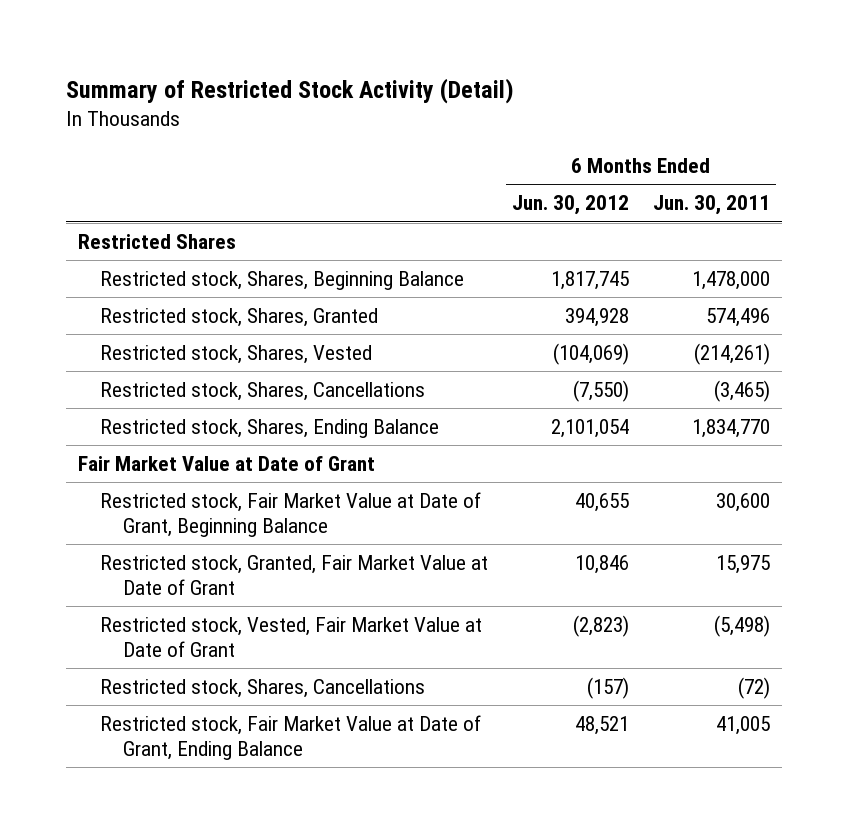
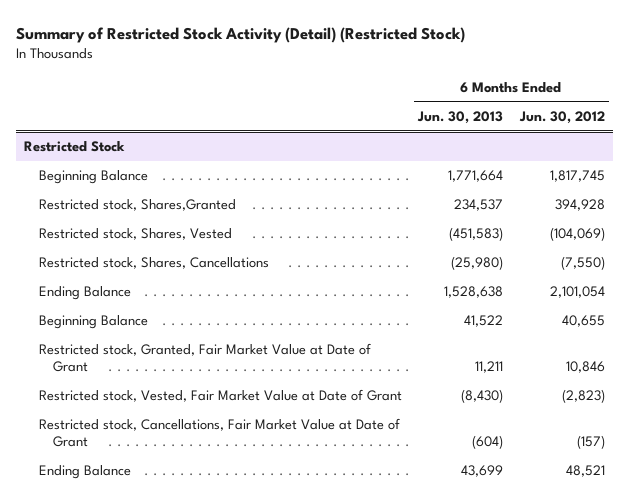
[65,78,514,105] Summary of Restricted Stock Activity (Detail) -> [16,26,466,43] Summary of Restricted Stock Activity (Detail) (Restricted Stock)
[652,195,770,216] Jun. 30, 2011 -> none
none -> [417,110,504,124] Jun. 30, 2013
[77,234,236,250] Restricted Shares -> none
none -> [24,141,126,153] Restricted Stock
[100,271,465,291] Restricted stock, Shares, Beginning Balance -> [38,170,148,185] Beginning Balance
[100,308,379,328] Restricted stock, Shares, Granted -> [38,199,236,212] Restricted stock, Shares,Granted
[77,456,375,472] Fair Market Value at Date of Grant -> none
[100,419,440,439] Restricted stock, Shares, Ending Balance -> [38,286,131,301] Ending Balance
[100,492,482,537] Restricted stock, Fair Market Value at Date of Grant, Beginning Balance -> [38,315,148,330] Beginning Balance
[100,679,426,699] Restricted stock, Shares, Cancellations -> [38,418,400,448] Restricted stock, Cancellations, Fair Market Value at Date of Grant
[100,715,482,760] Restricted stock, Fair Market Value at Date of Grant, Ending Balance -> [38,465,131,480] Ending Balance

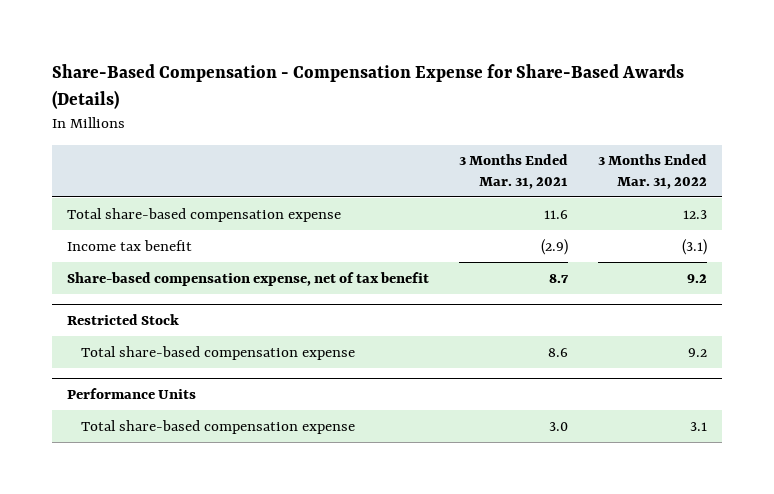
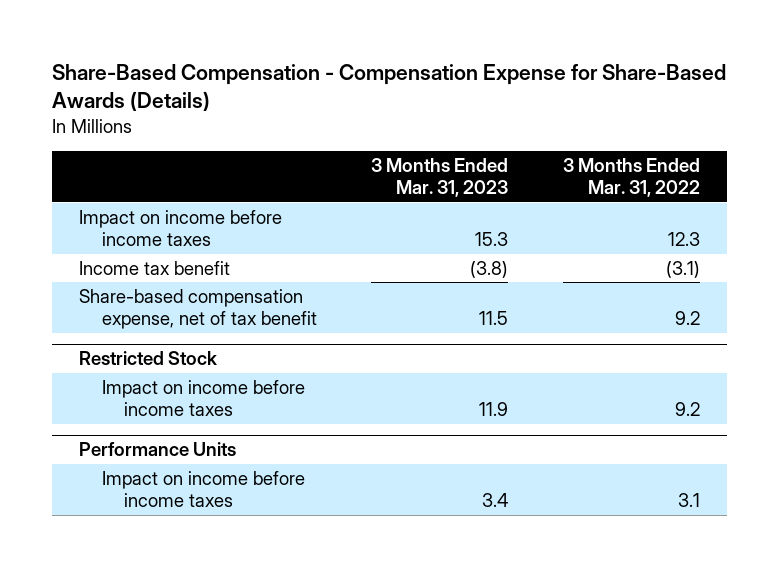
[458,154,568,189] 3 Months Ended Mar. 31, 2021 -> none
none -> [371,158,509,198] 3 Months Ended Mar. 31, 2023
[66,207,341,222] Total share-based compensation expense -> [78,209,282,246] Impact on income before income taxes
[80,345,355,360] Total share-based compensation expense -> [101,379,305,416] Impact on income before income taxes
[80,419,355,434] Total share-based compensation expense -> [101,470,305,507] Impact on income before income taxes

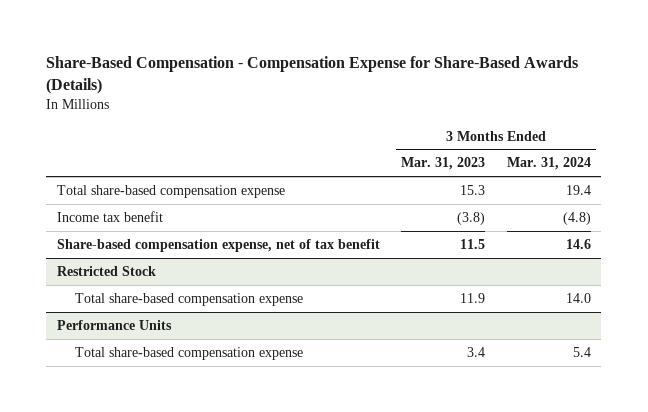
[562,158,700,198] 3 Months Ended Mar. 31, 2022 -> none
none -> [506,157,591,171] Mar. 31, 2024
[78,209,282,246] Impact on income before income taxes -> [57,184,286,198] Total share-based compensation expense
[101,379,305,416] Impact on income before income taxes -> [74,292,303,306] Total share-based compensation expense
[101,470,305,507] Impact on income before income taxes -> [74,346,303,360] Total share-based compensation expense

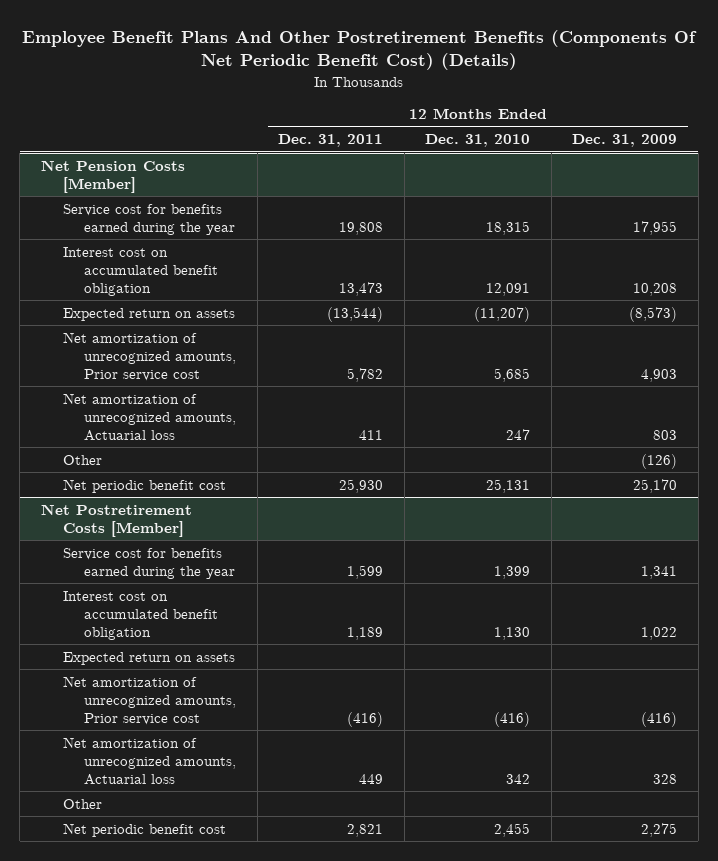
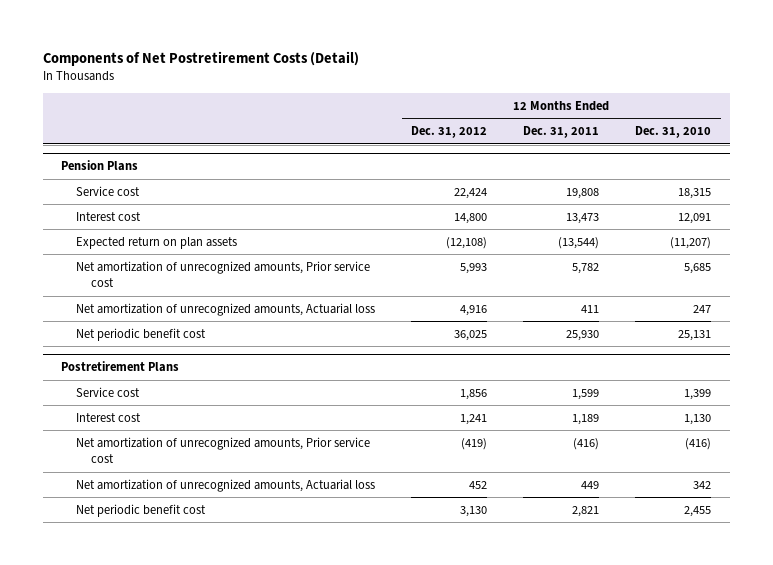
[22,30,698,71] Employee Benefit Plans And Other Postretirement Benefits (Components Of Net Periodic Benefit Cost) (Details) -> [43,50,360,66] Components of Net Postretirement Costs (Detail)
[572,134,678,148] Dec. 31, 2009 -> none
none -> [411,126,488,139] Dec. 31, 2012
[40,159,185,193] Net Pension Costs [Member] -> none
none -> [61,160,139,172] Pension Plans
[62,203,236,235] Service cost for benefits earned during the year -> [76,185,141,196] Service cost
[62,246,219,296] Interest cost on accumulated benefit obligation -> [76,211,142,221] Interest cost
[62,307,235,321] Expected return on assets -> [76,236,238,249] Expected return on plan assets
[62,454,102,465] Other -> none
[40,503,192,537] Net Postretirement Costs [Member] -> none
[62,651,235,665] Expected return on assets -> none
none -> [61,361,180,373] Postretirement Plans
[62,547,236,579] Service cost for benefits earned during the year -> [76,386,141,397] Service cost
[62,590,219,640] Interest cost on accumulated benefit obligation -> [76,412,142,422] Interest cost
[62,798,102,809] Other -> none

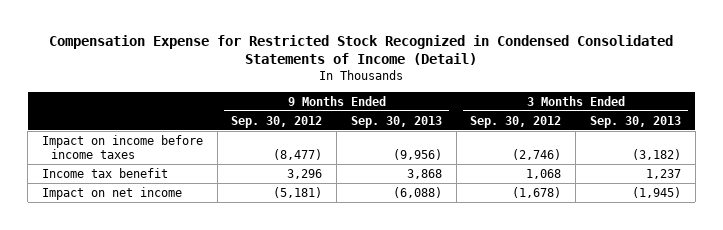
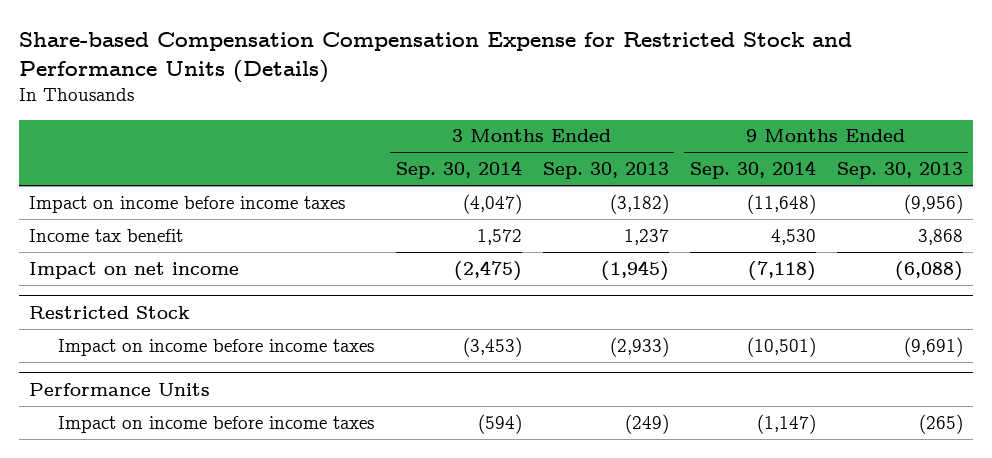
[49,34,674,66] Compensation Expense for Restricted Stock Recognized in Condensed Consolidated Statements of Income (Detail) -> [18,32,852,84] Share-based Compensation Compensation Expense for Restricted Stock and Performance Units (Details)
[231,115,323,128] Sep. 30, 2012 -> none
[470,115,562,128] Sep. 30, 2012 -> none
none -> [395,160,522,180] Sep. 30, 2014
none -> [689,160,816,180] Sep. 30, 2014
none -> [29,305,191,319] Restricted Stock
none -> [58,338,375,356] Impact on income before income taxes
none -> [29,382,211,396] Performance Units
none -> [58,415,375,433] Impact on income before income taxes

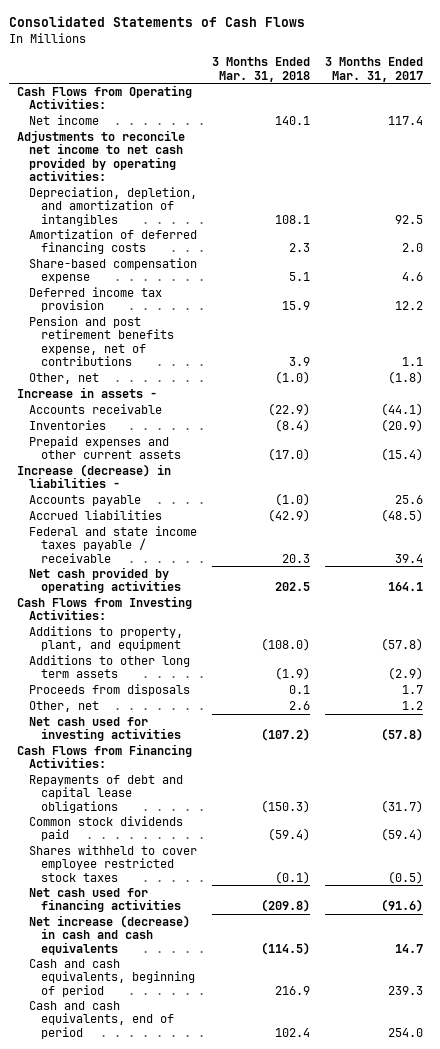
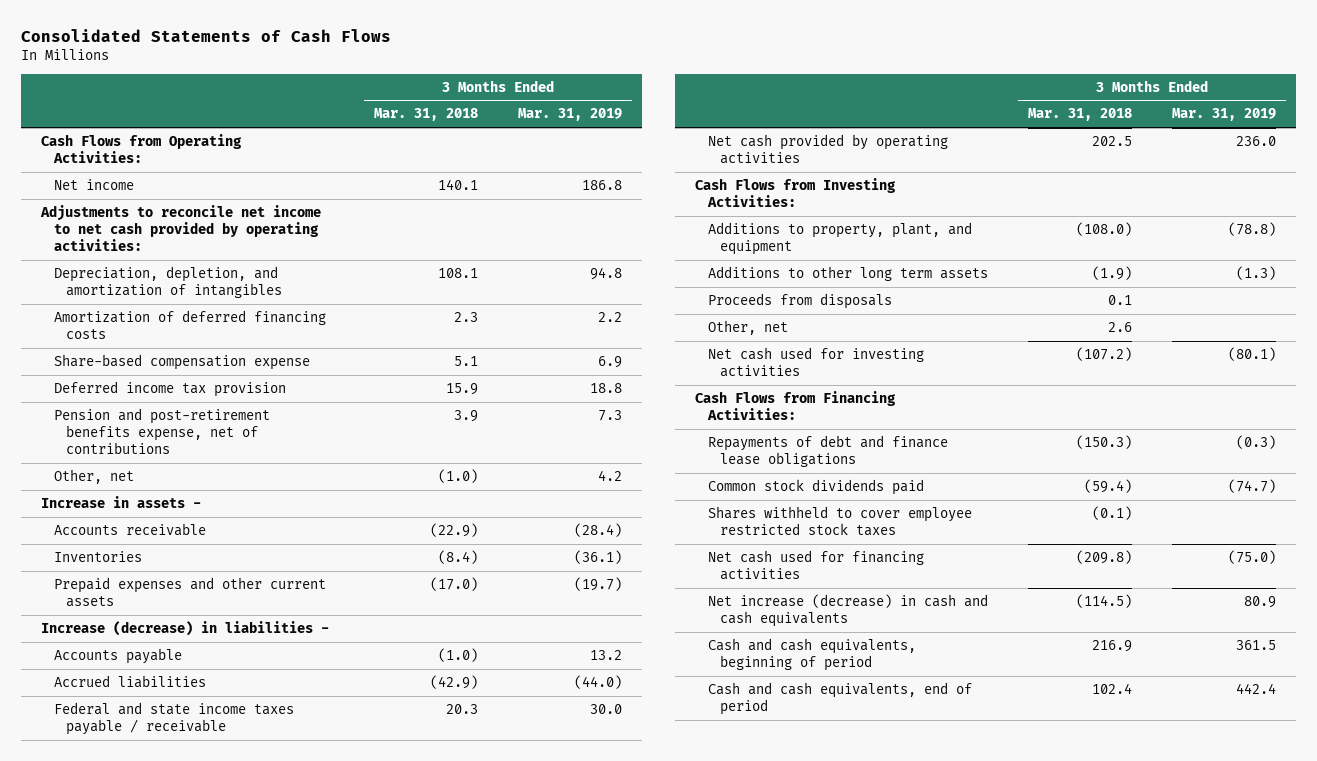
[325,57,424,82] 3 Months Ended Mar. 31, 2017 -> none
none -> [517,108,622,122] Mar. 31, 2019
[29,316,175,366] Pension and post retirement benefits expense, net of contributions -> [53,408,270,455] Pension and post-retirement benefits expense, net of contributions
[29,775,184,813] Repayments of debt and capital lease obligations -> [707,435,948,468] Repayments of debt and finance lease obligations

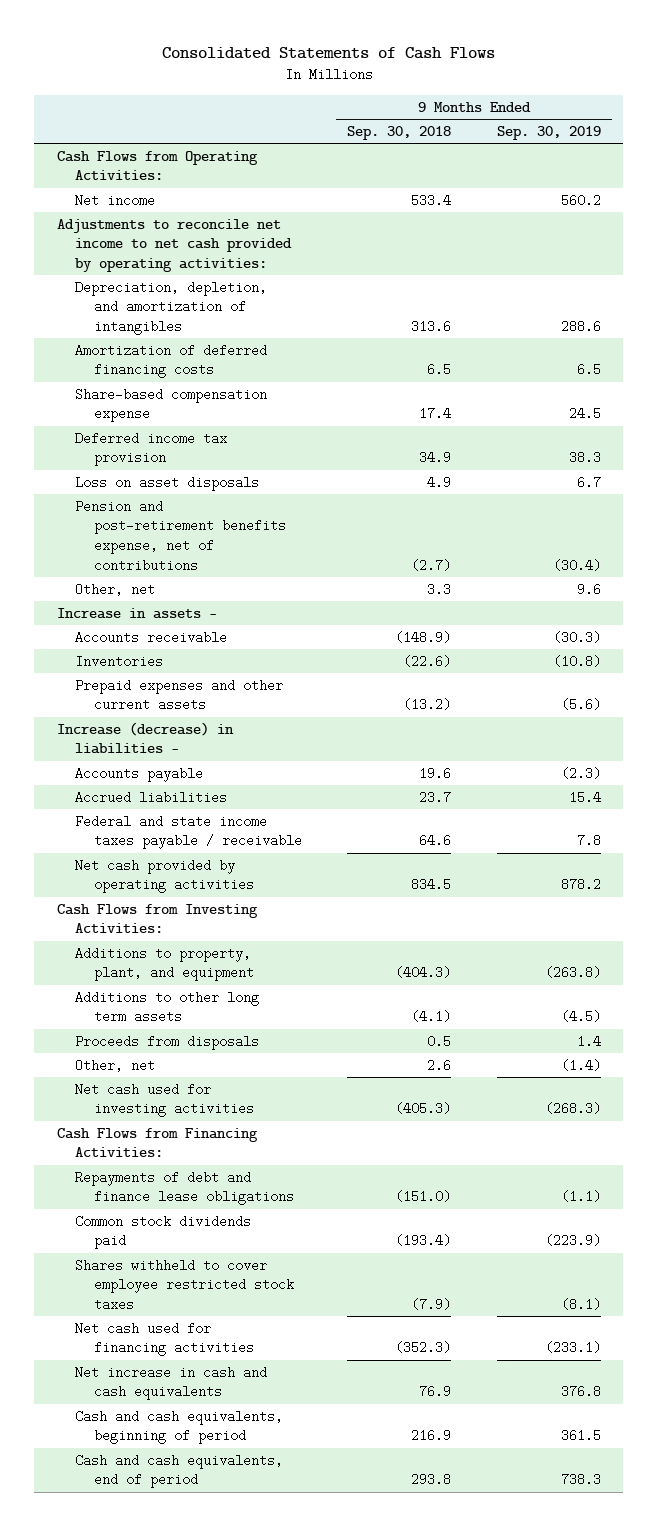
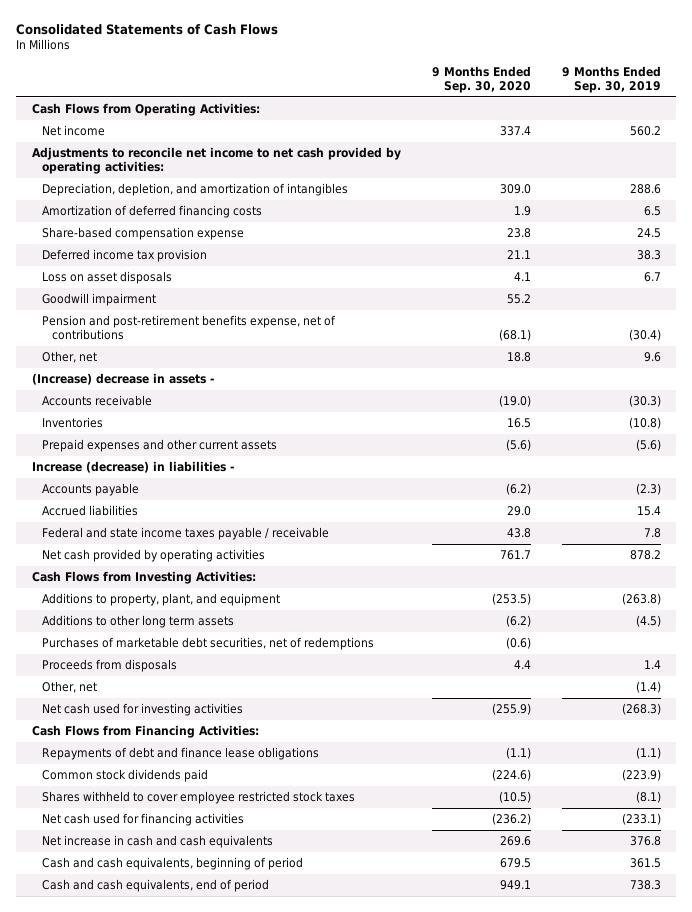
[347,126,452,141] Sep. 30, 2018 -> none
none -> [431,65,531,94] 9 Months Ended Sep. 30, 2020
none -> [41,293,156,307] Goodwill impairment
[56,607,217,619] Increase in assets - -> [31,373,214,386] (Increase) decrease in assets -
none -> [41,637,374,651] Purchases of marketable debt securities, net of redemptions

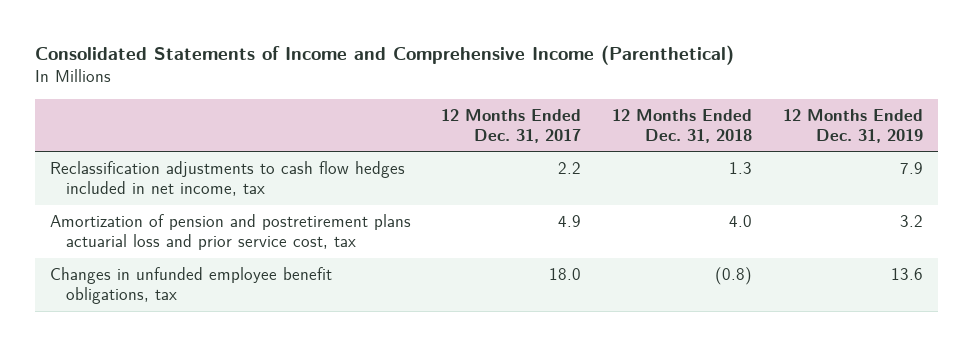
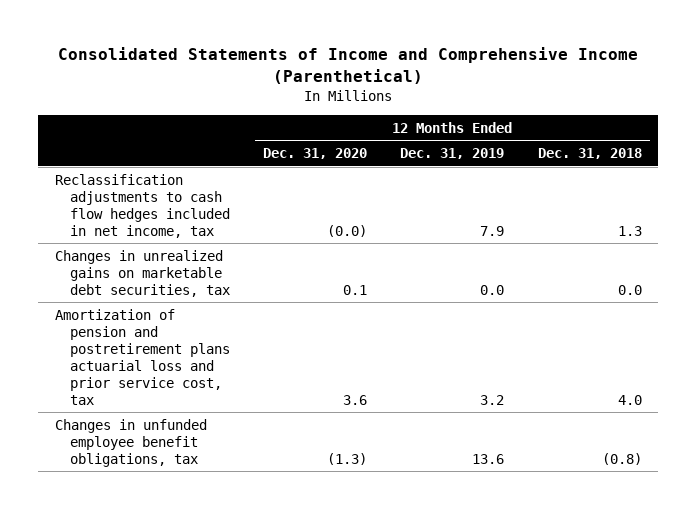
[441,108,582,144] 12 Months Ended Dec. 31, 2017 -> none
none -> [263,148,368,160] Dec. 31, 2020
none -> [54,249,230,297] Changes in unrealized gains on marketable debt securities, tax

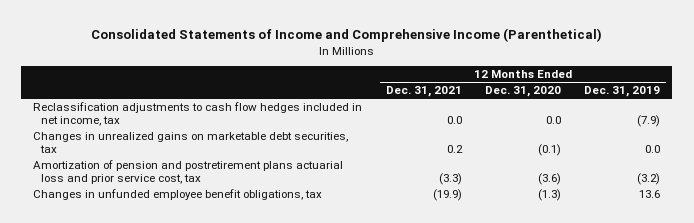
[537,148,642,160] Dec. 31, 2018 -> none
none -> [385,86,462,98] Dec. 31, 2021
[327,224,368,237] (0.0) -> [545,116,561,125] 0.0
[480,225,505,236] 7.9 -> [637,115,661,128] (7.9)
[343,284,368,295] 0.1 -> [537,144,561,157] (0.1)
[343,394,368,405] 3.6 -> [537,173,561,186] (3.6)
[480,394,505,405] 3.2 -> [637,173,661,186] (3.2)

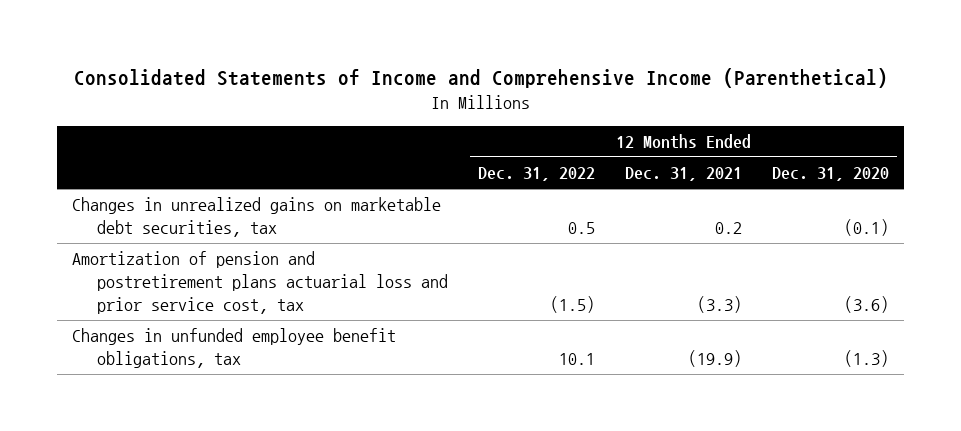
[584,86,661,98] Dec. 31, 2019 -> none
none -> [477,167,595,182] Dec. 31, 2022
[33,102,363,127] Reclassification adjustments to cash flow hedges included in net income, tax -> none

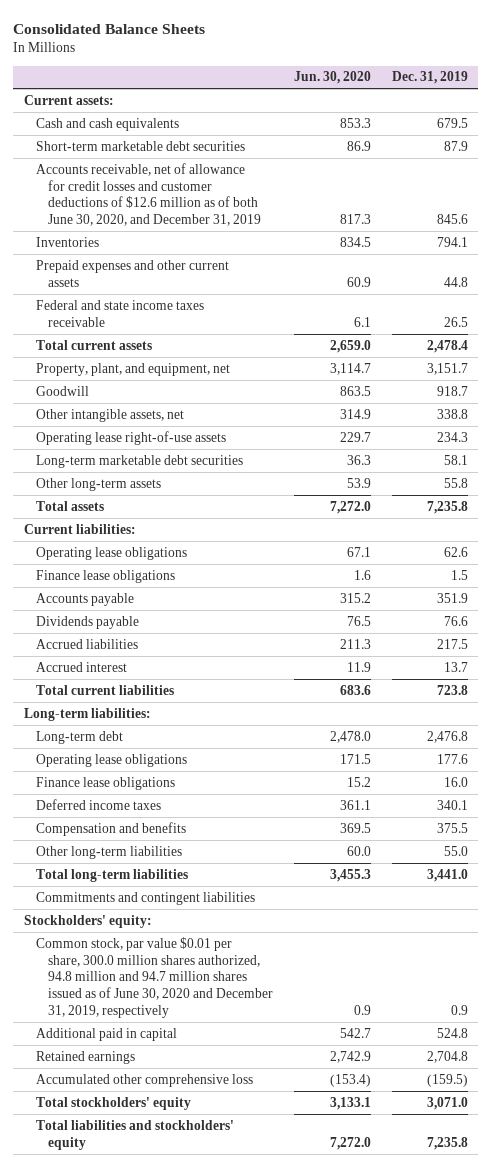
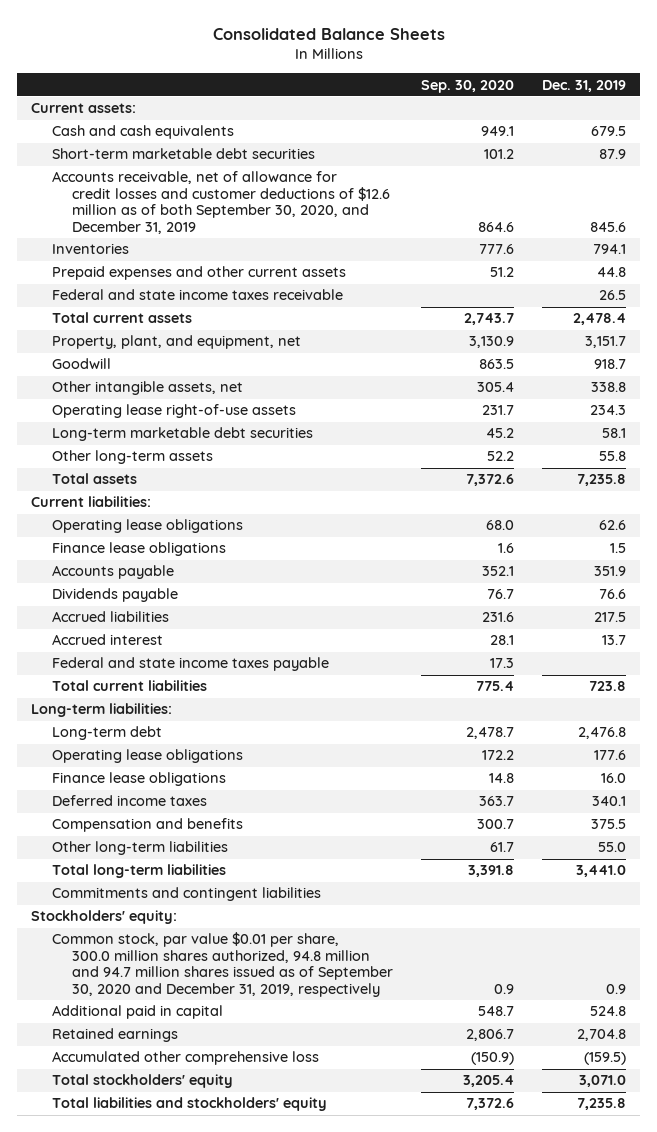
[293,71,371,85] Jun. 30, 2020 -> none
none -> [421,79,515,93] Sep. 30, 2020
[35,162,261,227] Accounts receivable, net of allowance for credit losses and customer deductions of $12.6 million as of both June 30, 2020, and December 31, 2019 -> [51,171,391,234] Accounts receivable, net of allowance for credit losses and customer deductions of $12.6 million as of both September 30, 2020, and December 31, 2019
none -> [51,657,329,672] Federal and state income taxes payable
[35,936,273,1018] Common stock, par value $0.01 per share, 300.0 million shares authorized, 94.8 million and 94.7 million shares issued as of June 30, 2020 and December 31, 2019, respectively -> [51,932,394,997] Common stock, par value $0.01 per share, 300.0 million shares authorized, 94.8 million and 94.7 million shares issued as of September 30, 2020 and December 31, 2019, respectively

